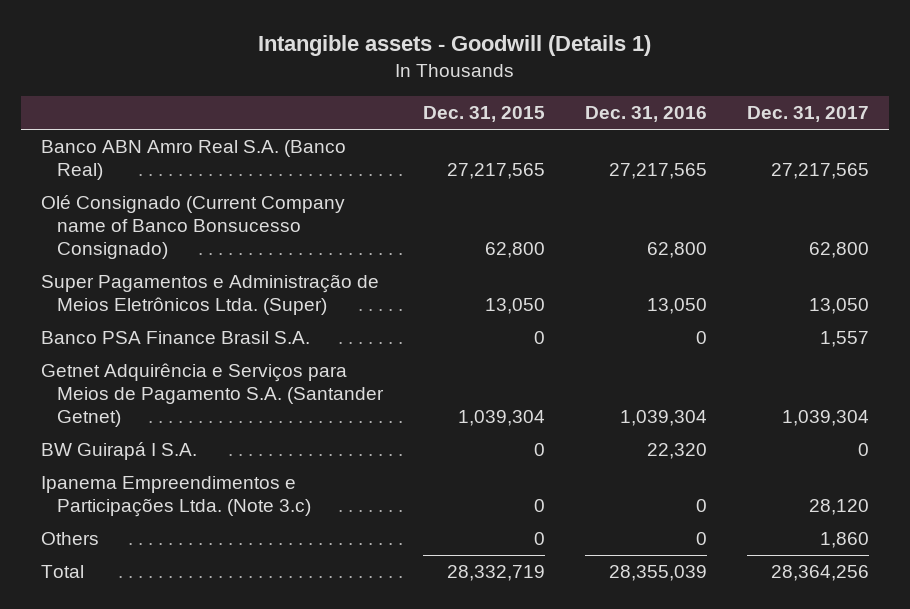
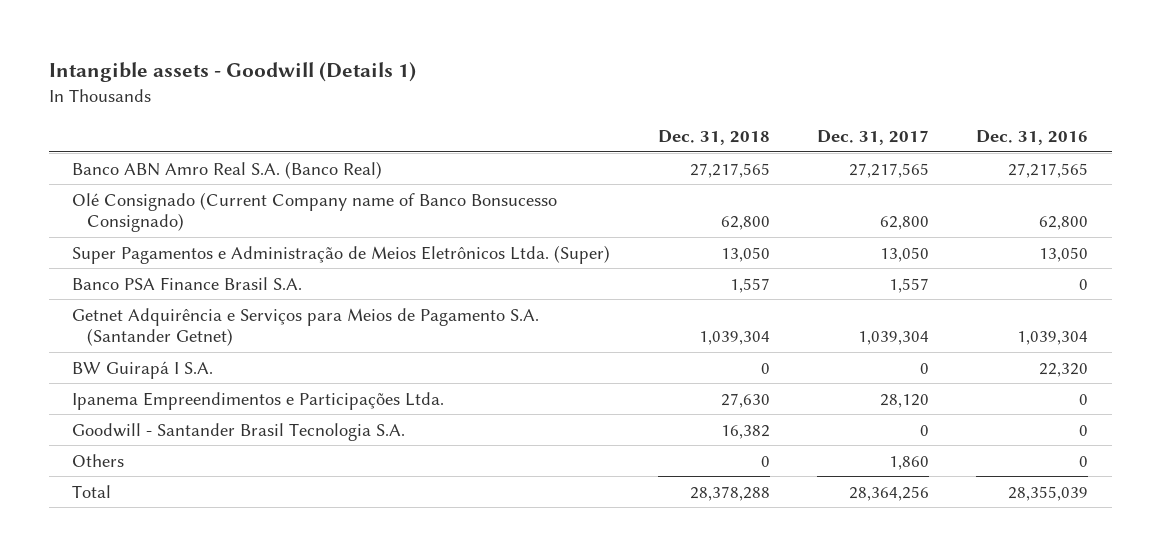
[422,106,545,123] Dec. 31, 2015 -> none
none -> [657,130,770,146] Dec. 31, 2018
[41,475,311,518] Ipanema Empreendimentos e Participações Ltda. (Note 3.c) -> [72,391,445,410] Ipanema Empreendimentos e Participações Ltda.
none -> [72,422,406,441] Goodwill - Santander Brasil Tecnologia S.A.

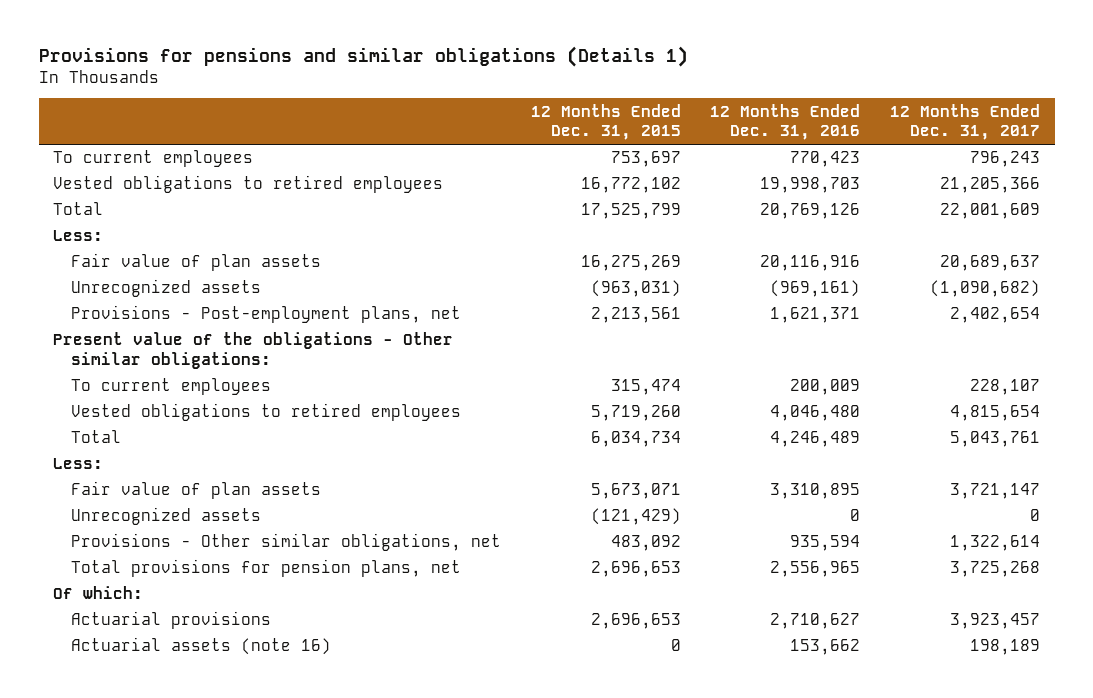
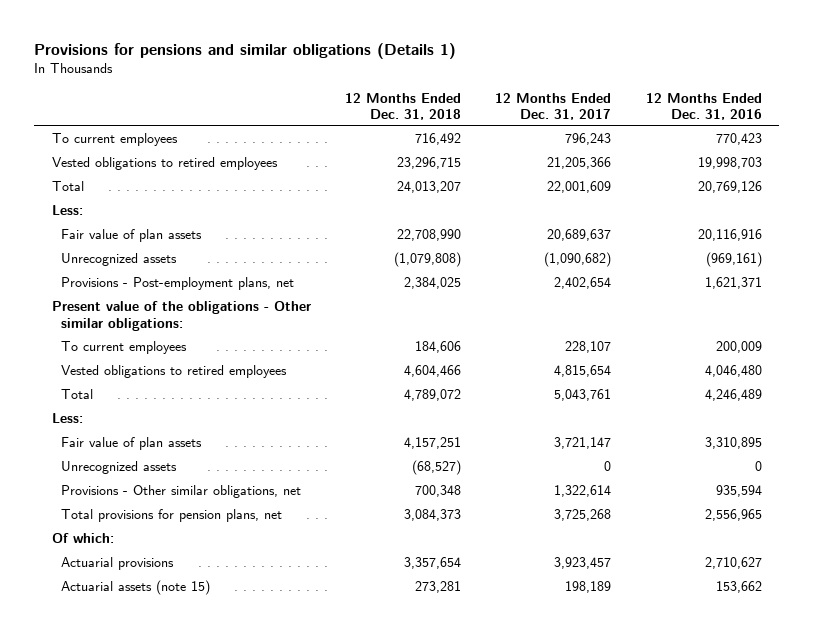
[530,103,681,141] 12 Months Ended Dec. 31, 2015 -> none
none -> [345,92,462,120] 12 Months Ended Dec. 31, 2018
[71,637,332,656] Actuarial assets (note 16) -> [60,580,210,596] Actuarial assets (note 15)

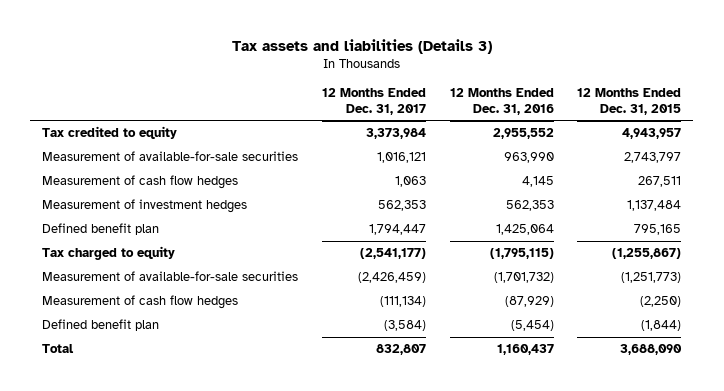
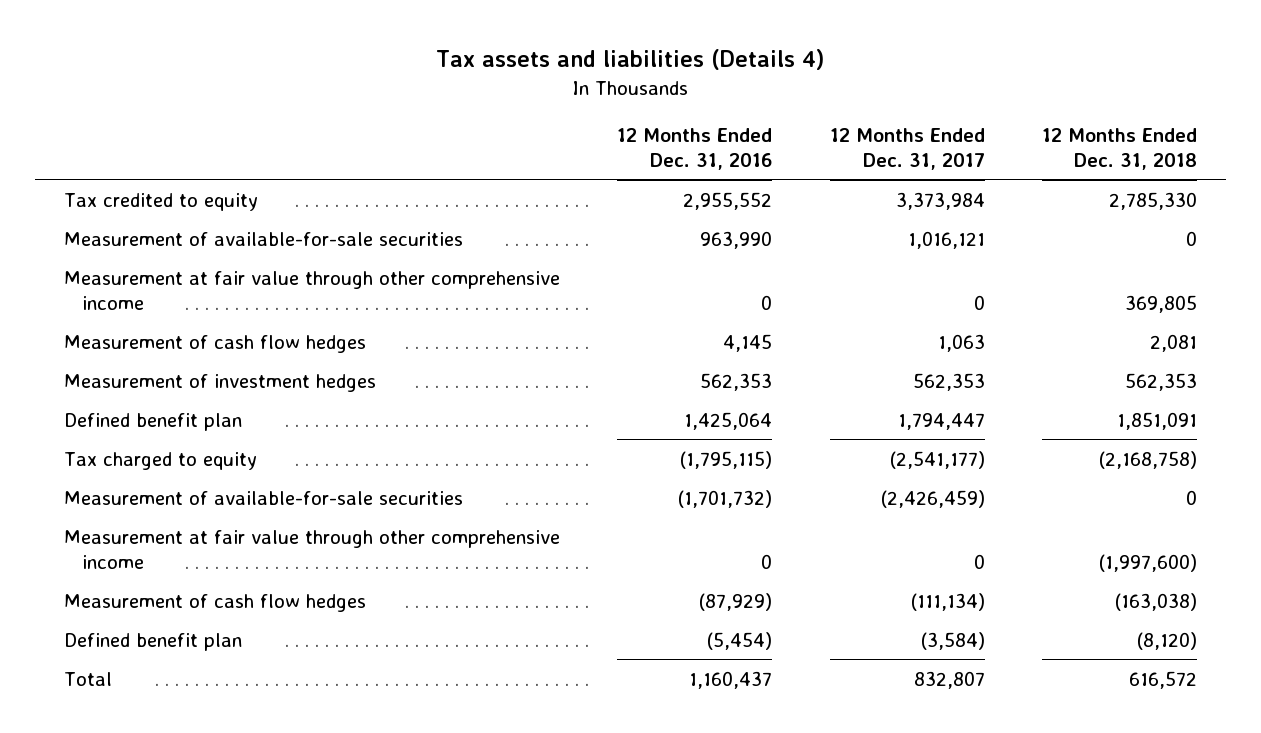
[231,38,492,54] Tax assets and liabilities (Details 3) -> [436,49,825,71] Tax assets and liabilities (Details 4)
[577,88,682,115] 12 Months Ended Dec. 31, 2015 -> none
none -> [1042,127,1198,170] 12 Months Ended Dec. 31, 2018
none -> [63,270,560,310] Measurement at fair value through other comprehensive income
none -> [63,529,560,569] Measurement at fair value through other comprehensive income

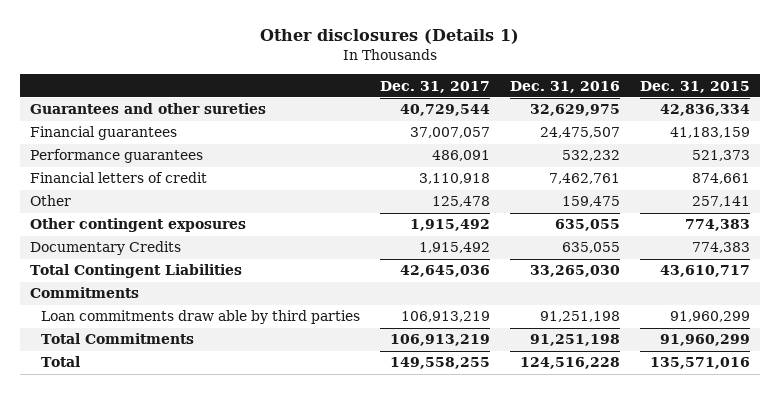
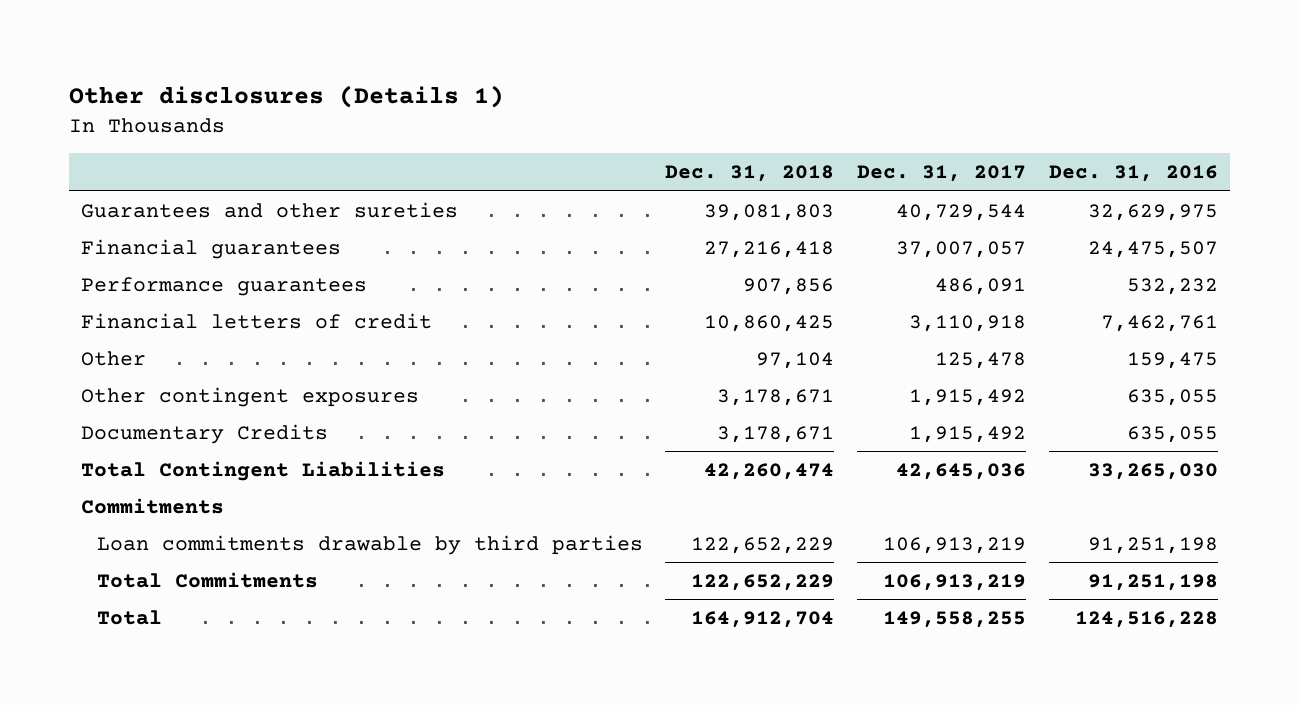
[640,80,751,93] Dec. 31, 2015 -> none
none -> [665,165,835,183] Dec. 31, 2018
[41,310,361,325] Loan commitments draw able by third parties -> [96,534,643,555] Loan commitments drawable by third parties

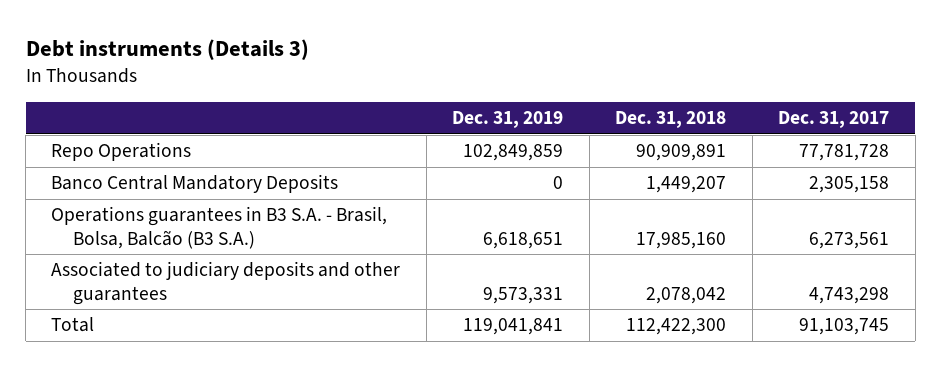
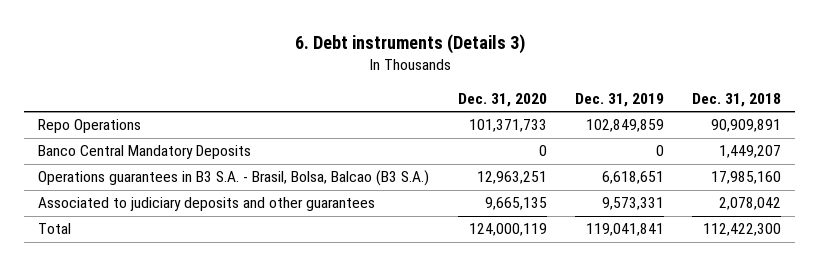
[25,38,309,60] Debt instruments (Details 3) -> [294,33,525,54] 6. Debt instruments (Details 3)
[778,111,890,129] Dec. 31, 2017 -> none
none -> [457,93,547,108] Dec. 31, 2020
[51,206,388,250] Operations guarantees in B3 S.A. - Brasil, Bolsa, Balcão (B3 S.A.) -> [38,170,430,187] Operations guarantees in B3 S.A. - Brasil, Bolsa, Balcao (B3 S.A.)

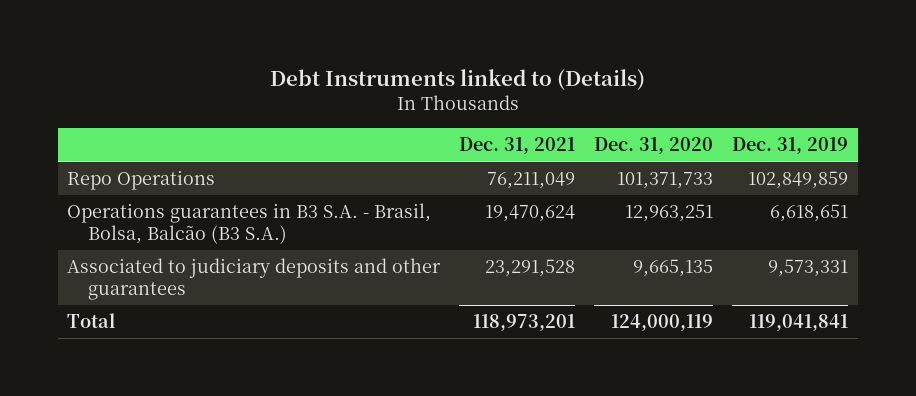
[294,33,525,54] 6. Debt instruments (Details 3) -> [269,68,645,91] Debt Instruments linked to (Details)
[691,93,781,108] Dec. 31, 2018 -> none
none -> [459,137,576,155] Dec. 31, 2021
[38,145,252,160] Banco Central Mandatory Deposits -> none
[38,170,430,187] Operations guarantees in B3 S.A. - Brasil, Bolsa, Balcao (B3 S.A.) -> [67,203,432,245] Operations guarantees in B3 S.A. - Brasil, Bolsa, Balcão (B3 S.A.)

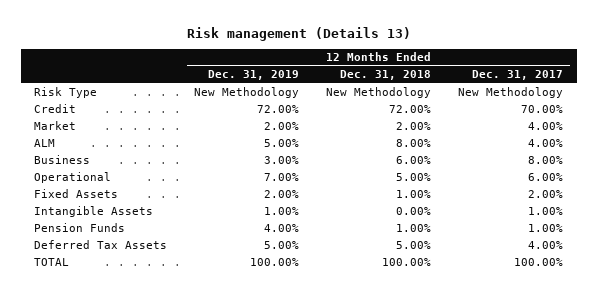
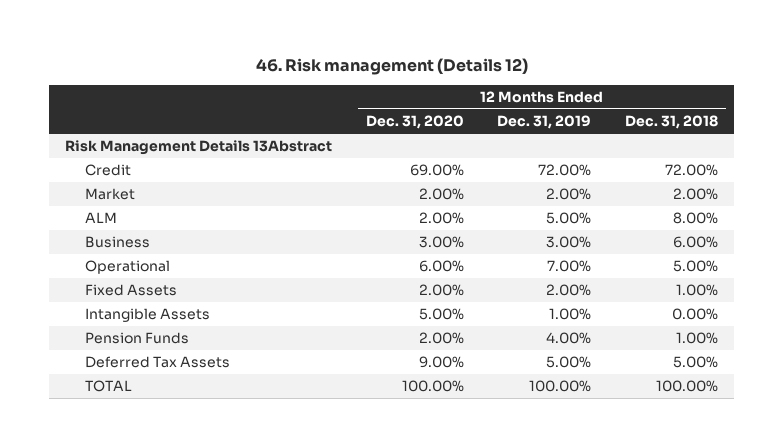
[186,26,411,41] Risk management (Details 13) -> [255,57,528,75] 46. Risk management (Details 12)
[472,70,564,81] Dec. 31, 2017 -> none
none -> [365,115,464,130] Dec. 31, 2020
[34,87,98,99] Risk Type -> none
none -> [65,140,333,156] Risk Management Details 13Abstract

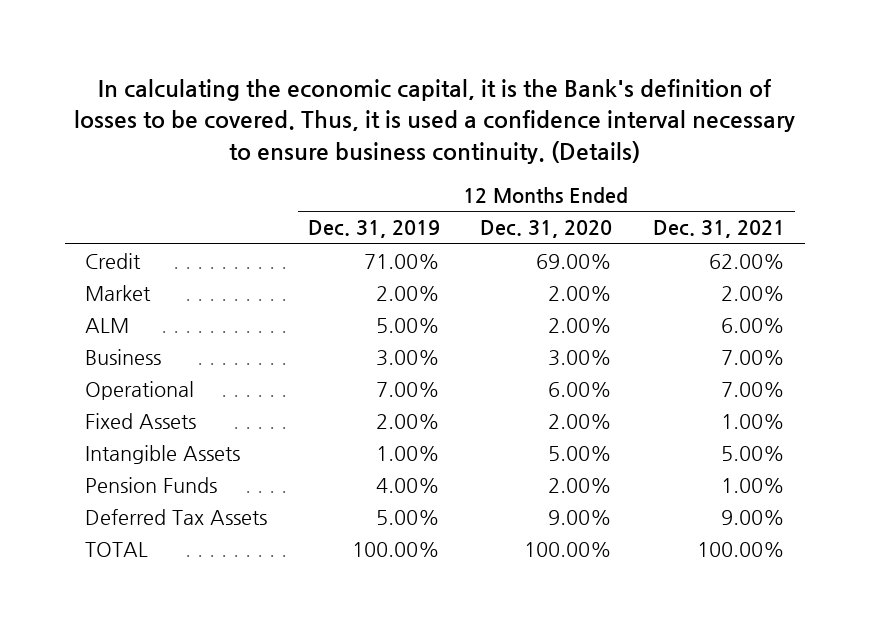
[255,57,528,75] 46. Risk management (Details 12) -> [74,79,796,164] In calculating the economic capital, it is the Bank's definition of losses to be covered. Thus, it is used a confidence interval necessary to ensure business continuity. (Details)
[624,115,718,130] Dec. 31, 2018 -> none
none -> [652,220,785,239] Dec. 31, 2021
[65,140,333,156] Risk Management Details 13Abstract -> none
[538,164,592,177] 72.00% -> [363,254,440,270] 71.00%

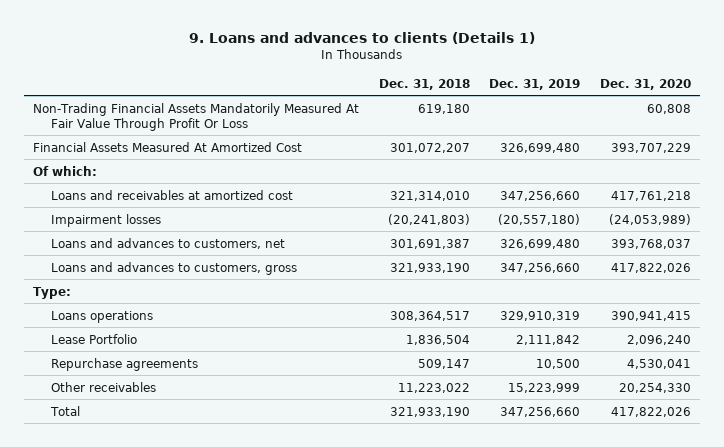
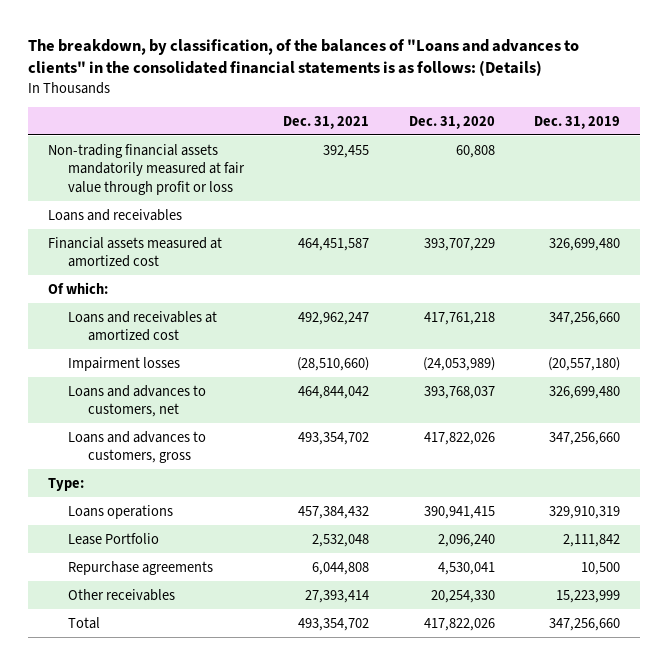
[188,31,535,44] 9. Loans and advances to clients (Details 1) -> [28,38,580,77] The breakdown, by classification, of the balances of "Loans and advances to clients" in the consolidated financial statements is as follows: (Details)
[378,78,470,90] Dec. 31, 2018 -> none
none -> [283,115,370,129] Dec. 31, 2021
[33,102,360,131] Non-Trading Financial Assets Mandatorily Measured At Fair Value Through Profit Or Loss -> [47,143,245,196] Non-trading financial assets mandatorily measured at fair value through profit or loss
none -> [47,208,182,221] Loans and receivables
[33,141,303,152] Financial Assets Measured At Amortized Cost -> [47,236,222,268] Financial assets measured at amortized cost

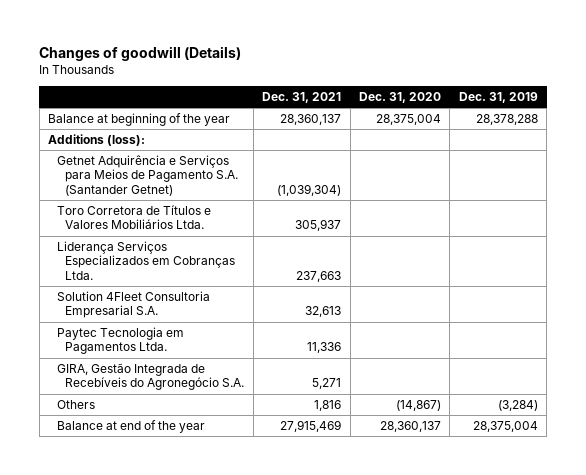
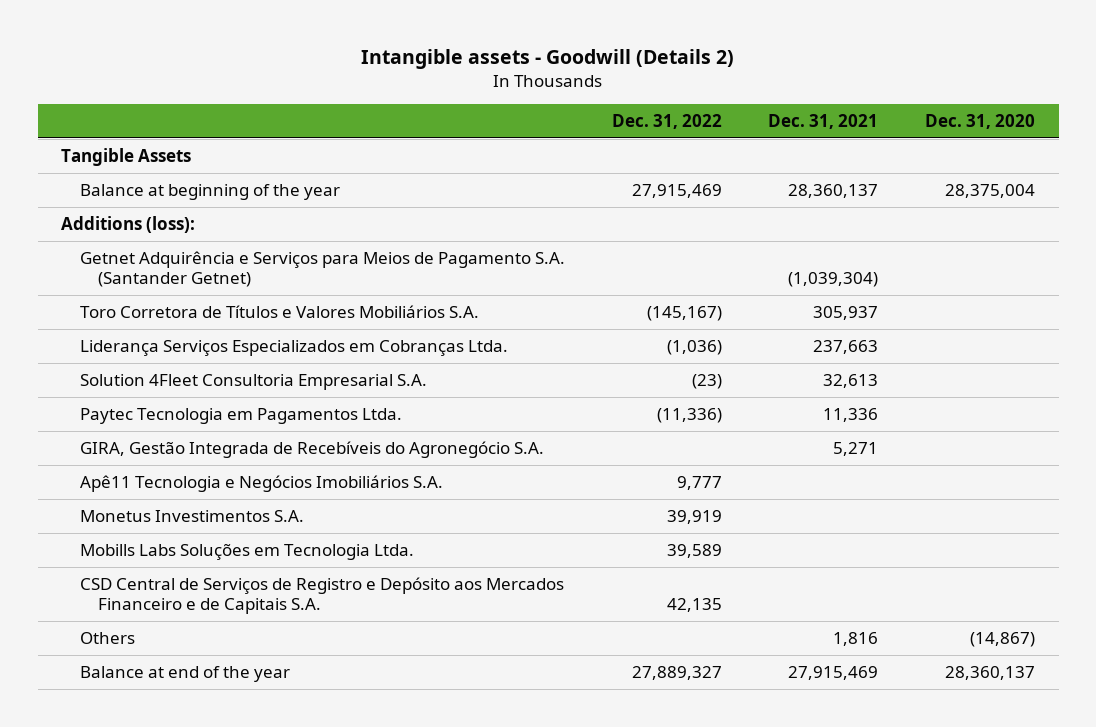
[39,45,242,61] Changes of goodwill (Details) -> [361,49,735,70] Intangible assets - Goodwill (Details 2)
[458,92,538,104] Dec. 31, 2019 -> none
none -> [611,113,722,129] Dec. 31, 2022
none -> [61,148,192,167] Tangible Assets
[56,205,211,230] Toro Corretora de Títulos e Valores Mobiliários Ltda. -> [79,305,479,319] Toro Corretora de Títulos e Valores Mobiliários S.A.
none -> [79,475,443,493] Apê11 Tecnologia e Negócios Imobiliários S.A.
none -> [79,510,304,523] Monetus Investimentos S.A.
none -> [79,543,414,561] Mobills Labs Soluções em Tecnologia Ltda.
none -> [79,577,564,615] CSD Central de Serviços de Registro e Depósito aos Mercados Financeiro e de Capitais S.A.

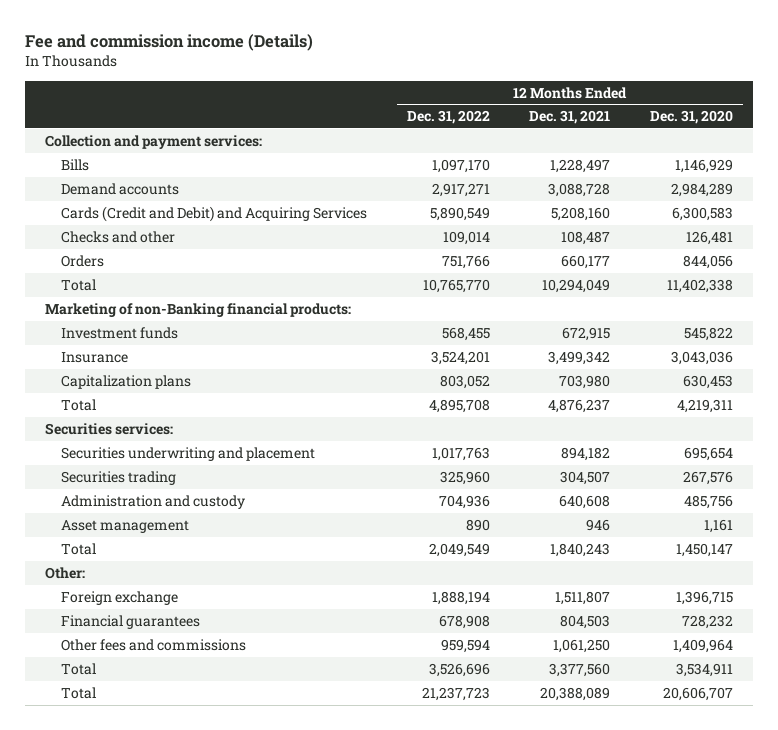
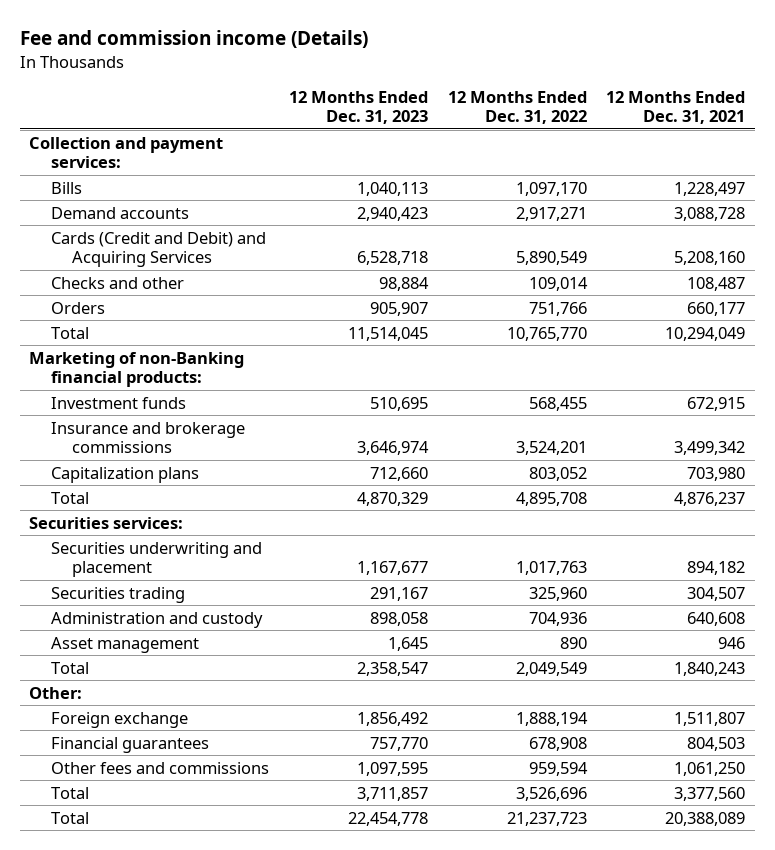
[650,110,734,125] Dec. 31, 2020 -> none
none -> [288,90,428,125] 12 Months Ended Dec. 31, 2023
[60,351,128,363] Insurance -> [50,421,245,454] Insurance and brokerage commissions

